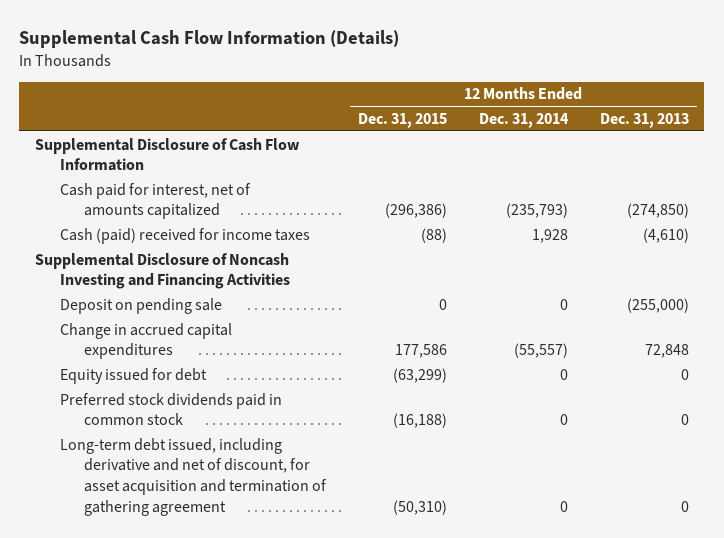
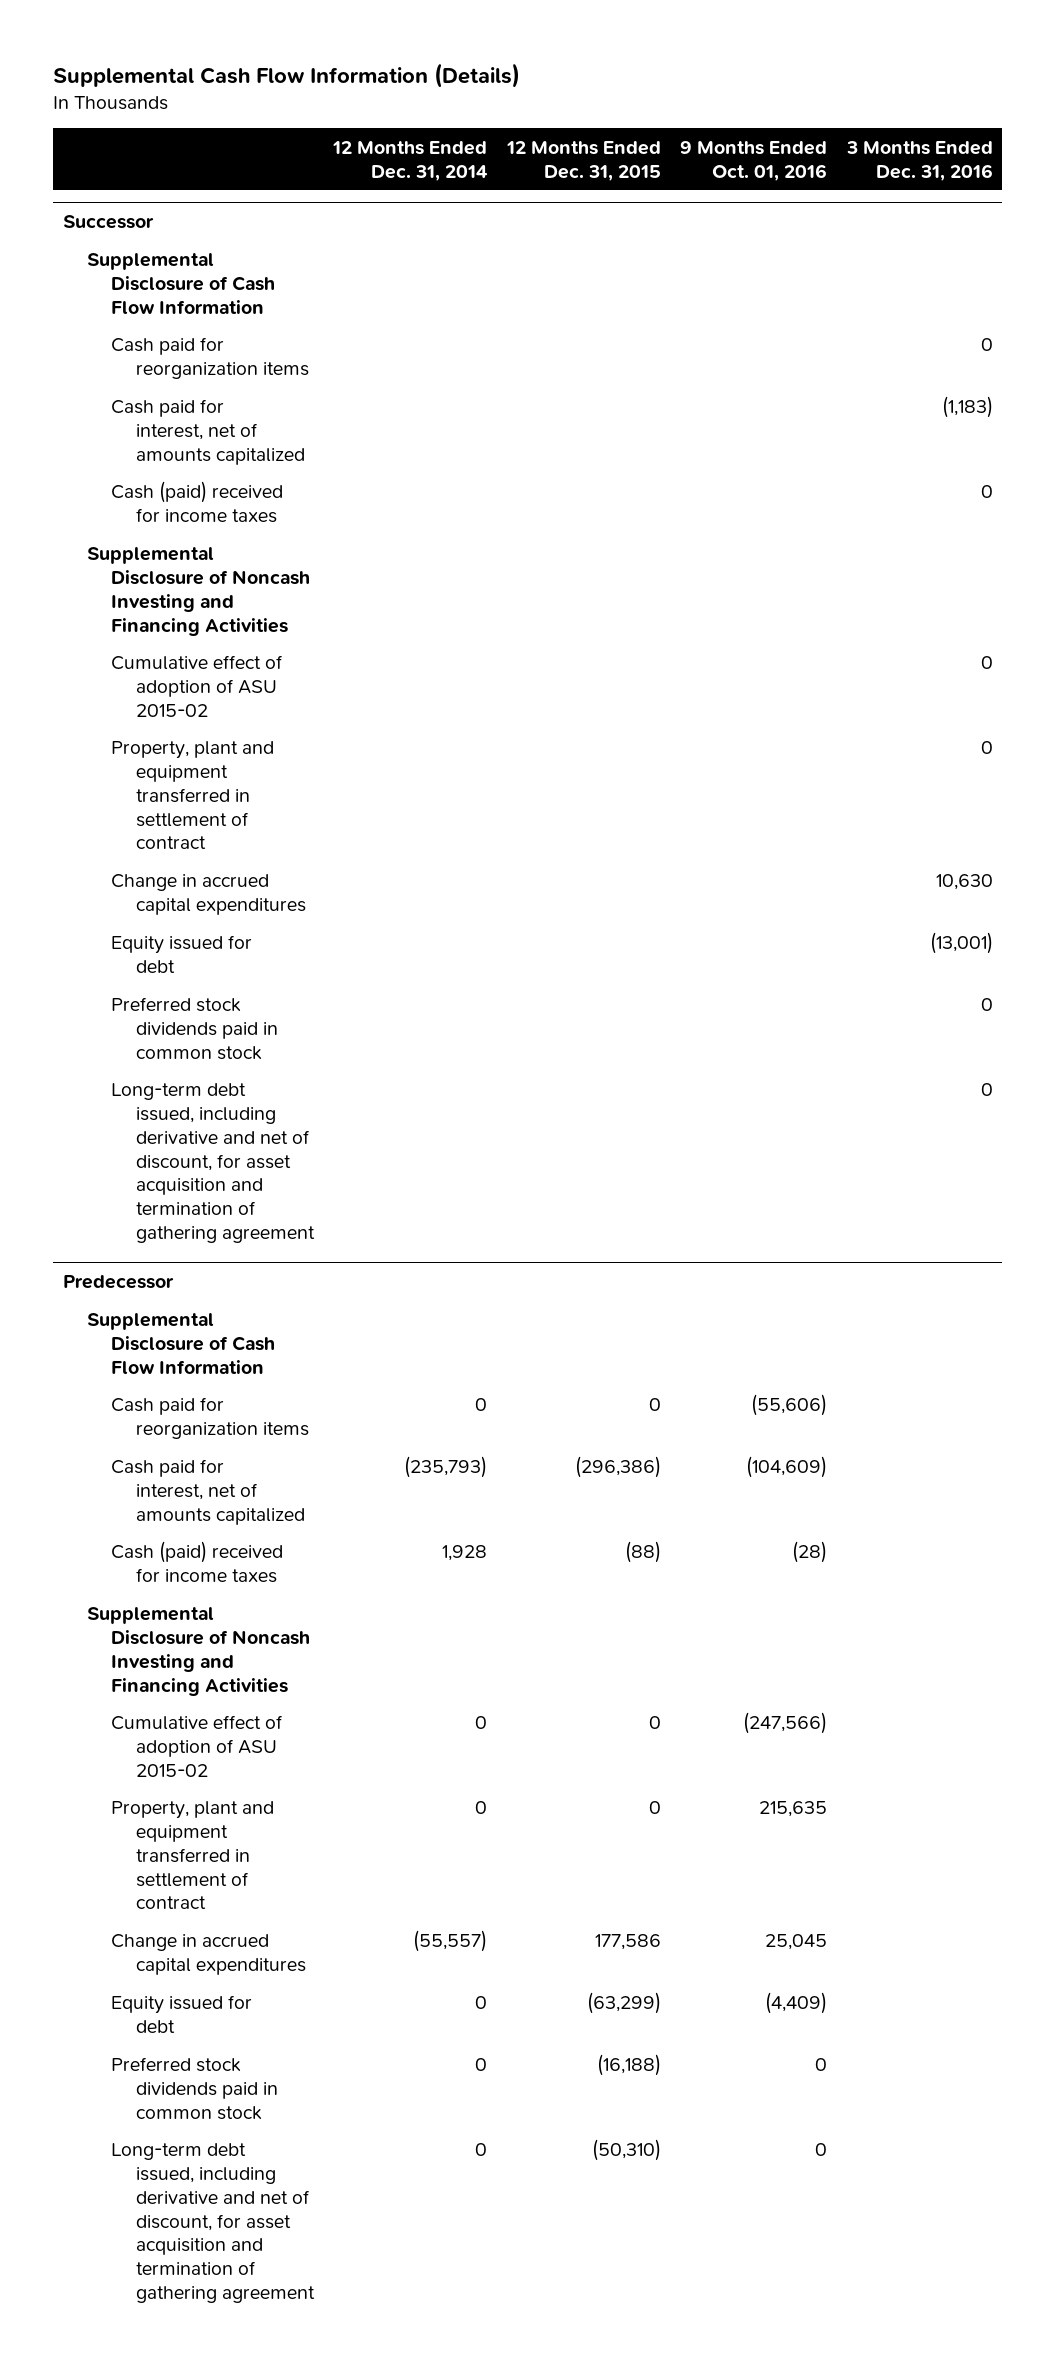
[599,112,689,128] Dec. 31, 2013 -> none
none -> [680,140,828,181] 9 Months Ended Oct. 01, 2016
none -> [845,140,993,181] 3 Months Ended Dec. 31, 2016
none -> [62,215,154,230] Successor
none -> [87,253,276,314] Supplemental Disclosure of Cash Flow Information
none -> [111,337,309,380] Cash paid for reorganization items
none -> [111,399,305,465] Cash paid for interest, net of amounts capitalized
none -> [111,481,284,524] Cash (paid) received for income taxes
none -> [87,547,311,636] Supplemental Disclosure of Noncash Investing and Financing Activities
none -> [111,655,284,717] Cumulative effect of adoption of ASU 2015-02
none -> [111,741,275,850] Property, plant and equipment transferred in settlement of contract
none -> [111,874,306,916] Change in accrued capital expenditures
none -> [111,935,253,974] Equity issued for debt
none -> [111,997,278,1060] Preferred stock dividends paid in common stock
none -> [111,1083,315,1243] Long-term debt issued, including derivative and net of discount, for asset acquisition and termination of gathering agreement
none -> [62,1275,174,1290] Predecessor
none -> [111,1397,309,1440] Cash paid for reorganization items
[59,297,222,314] Deposit on pending sale -> none
none -> [111,1715,284,1777] Cumulative effect of adoption of ASU 2015-02
none -> [111,1801,275,1910] Property, plant and equipment transferred in settlement of contract

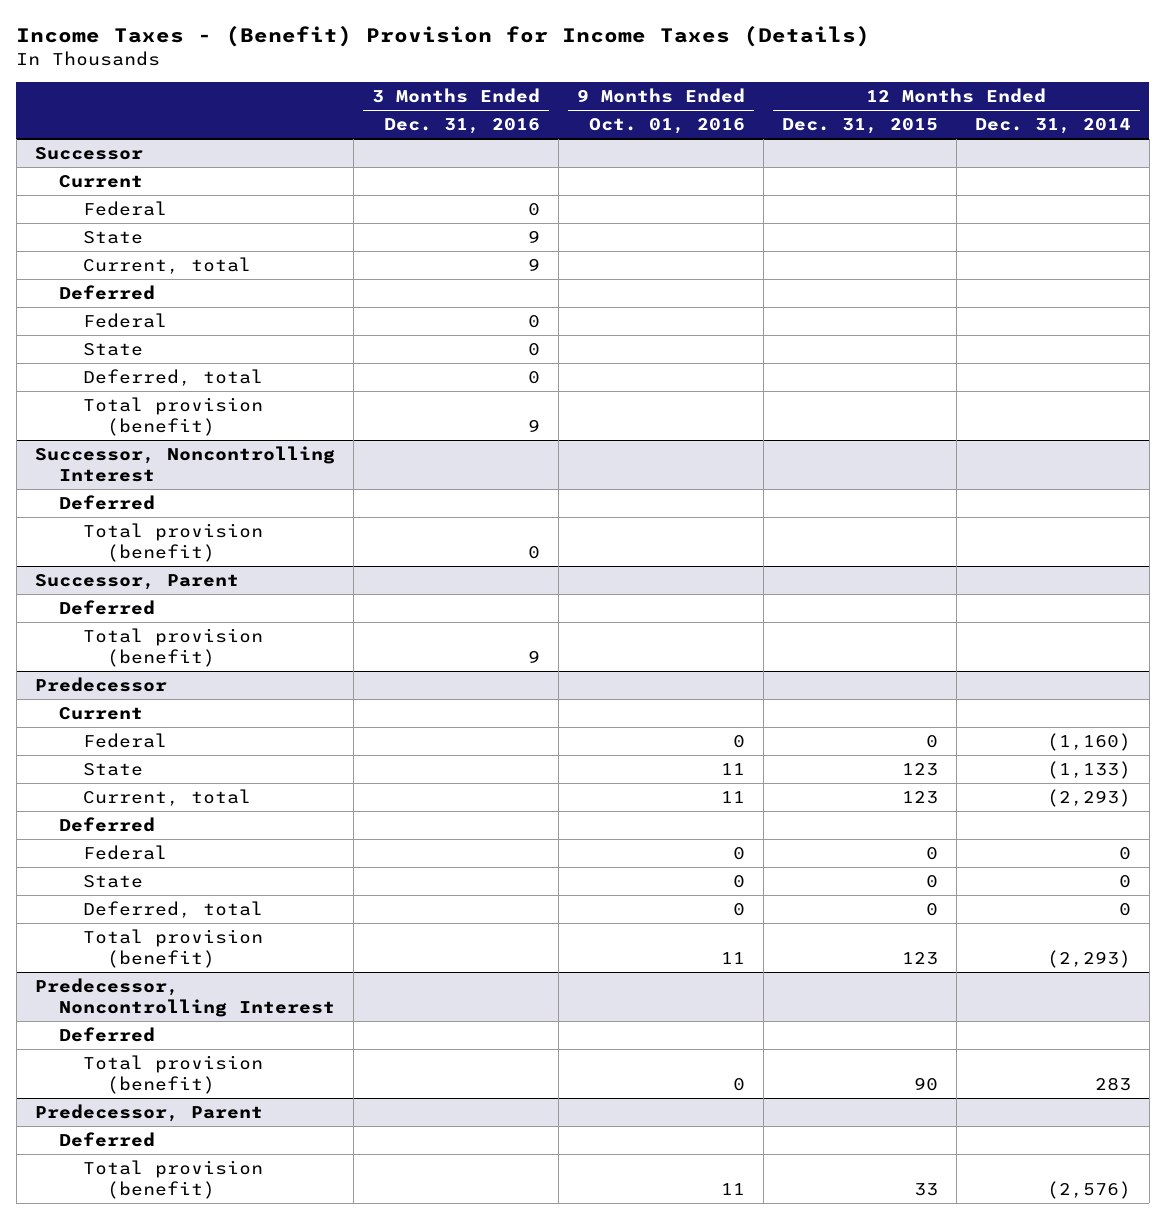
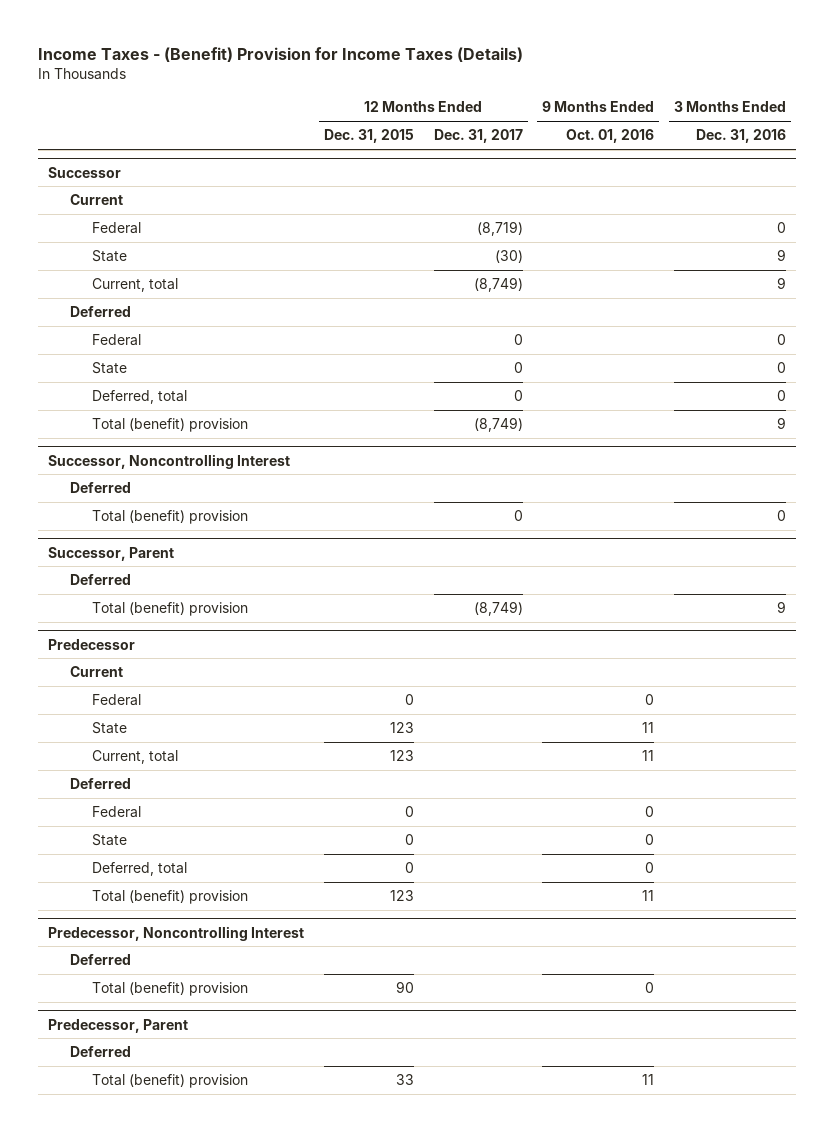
[974,118,1131,135] Dec. 31, 2014 -> none
none -> [433,129,523,144] Dec. 31, 2017
[83,396,264,436] Total provision (benefit) -> [91,418,248,433] Total (benefit) provision
[83,522,264,562] Total provision (benefit) -> [91,510,248,525] Total (benefit) provision
[83,627,264,667] Total provision (benefit) -> [91,602,248,617] Total (benefit) provision
[83,928,264,968] Total provision (benefit) -> [91,890,248,905] Total (benefit) provision
[83,1054,264,1094] Total provision (benefit) -> [91,982,248,997] Total (benefit) provision
[83,1159,264,1199] Total provision (benefit) -> [91,1074,248,1089] Total (benefit) provision

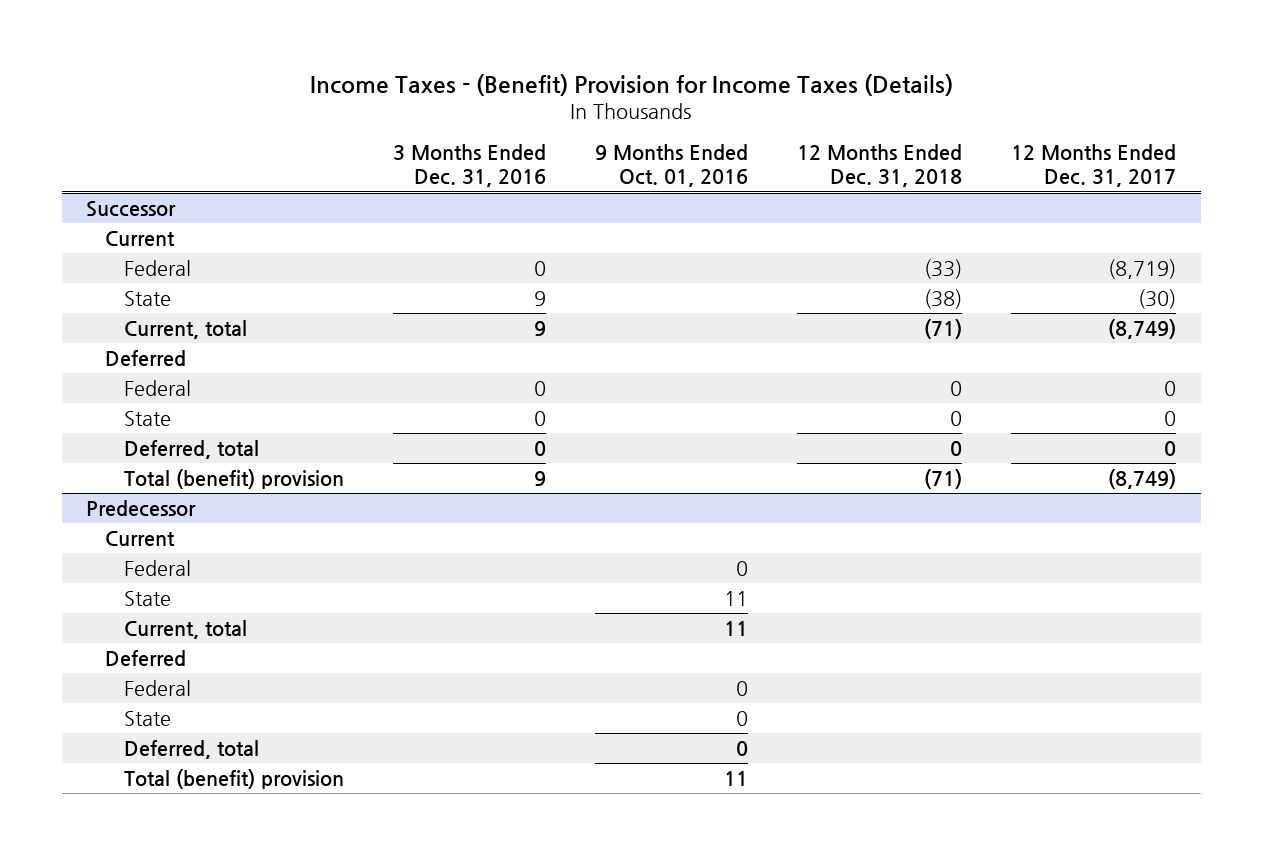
[323,129,414,144] Dec. 31, 2015 -> none
none -> [797,144,963,188] 12 Months Ended Dec. 31, 2018
[48,453,291,469] Successor, Noncontrolling Interest -> none
[70,482,132,494] Deferred -> none
[91,510,248,525] Total (benefit) provision -> none
[48,546,175,561] Successor, Parent -> none
[70,574,132,586] Deferred -> none
[91,602,248,617] Total (benefit) provision -> none
[48,925,305,941] Predecessor, Noncontrolling Interest -> none
[70,954,132,966] Deferred -> none
[91,982,248,997] Total (benefit) provision -> none
[48,1018,189,1033] Predecessor, Parent -> none
[70,1046,132,1058] Deferred -> none
[91,1074,248,1089] Total (benefit) provision -> none

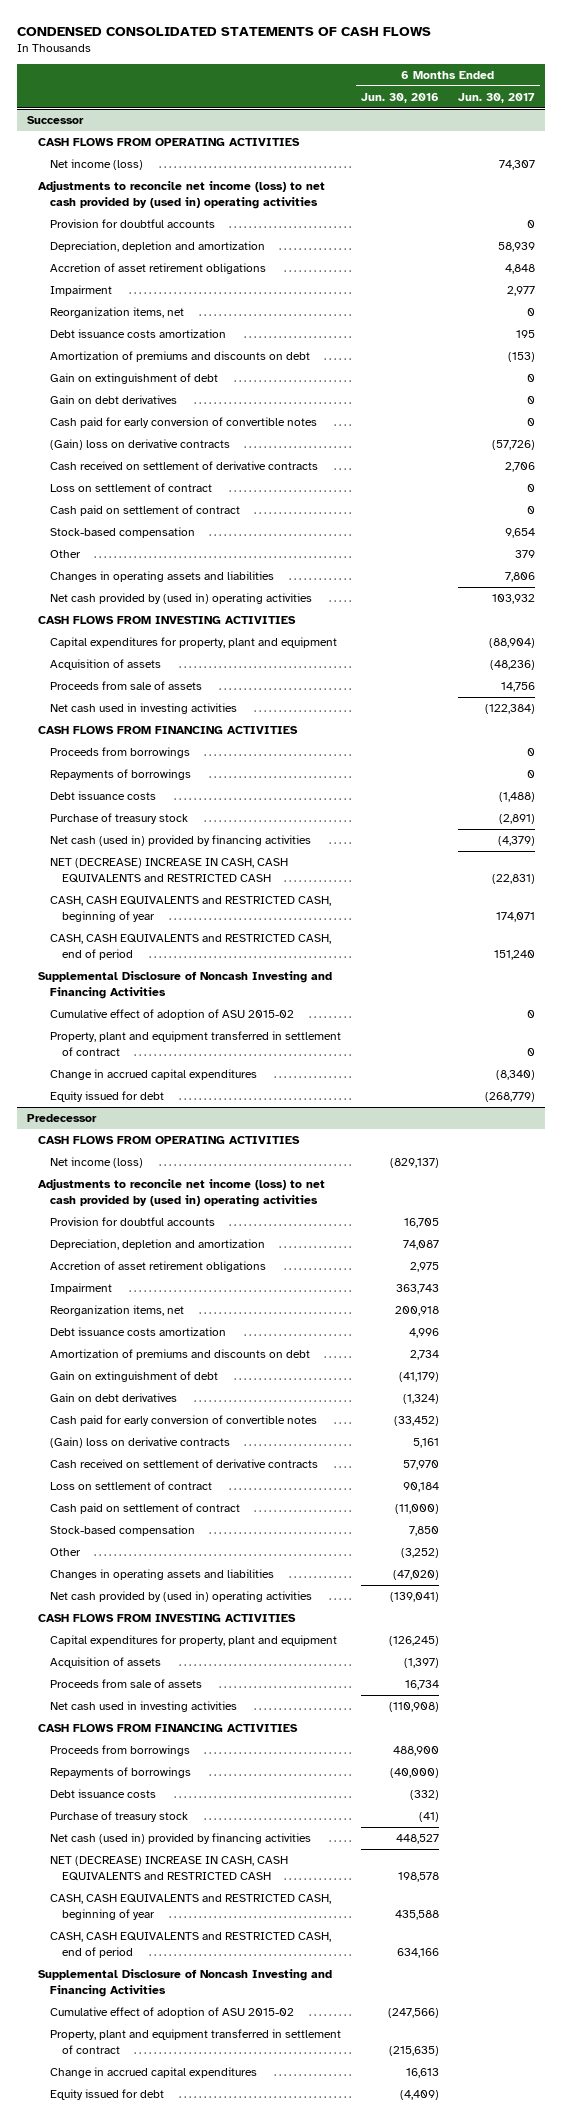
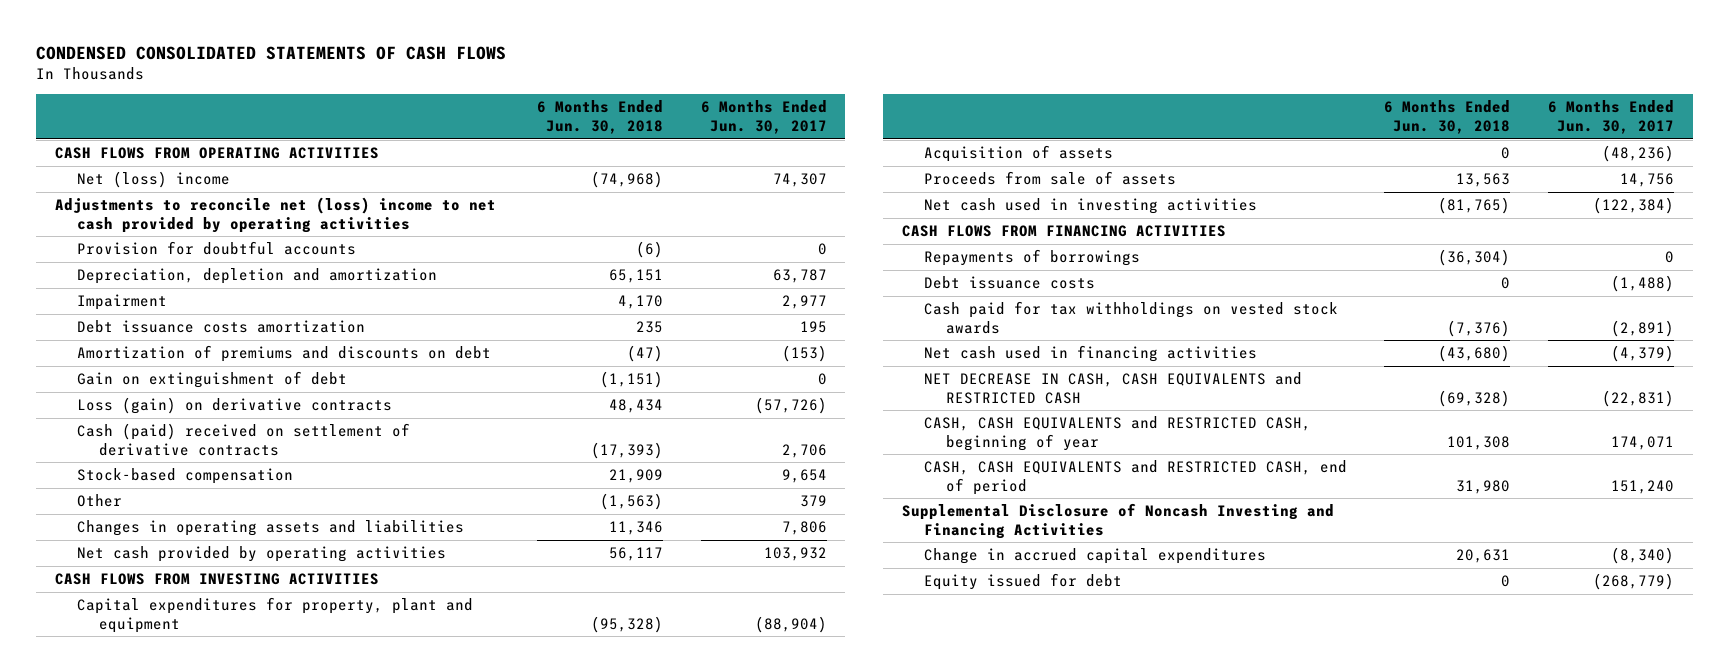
[360,92,439,103] Jun. 30, 2016 -> none
none -> [537,100,664,135] 6 Months Ended Jun. 30, 2018
[26,116,84,125] Successor -> none
[50,159,144,171] Net income (loss) -> [76,171,230,189] Net (loss) income
[38,181,326,209] Adjustments to reconcile net income (loss) to net cash provided by (used in) operating activities -> [54,197,496,233] Adjustments to reconcile net (loss) income to net cash provided by operating activities
[50,263,267,275] Accretion of asset retirement obligations -> none
[498,242,536,253] 58,939 -> [772,269,827,284] 63,787
[50,307,185,319] Reorganization items, net -> none
[50,395,178,405] Gain on debt derivatives -> none
[50,417,318,429] Cash paid for early conversion of convertible notes -> none
[50,483,213,493] Loss on settlement of contract -> none
[50,505,241,517] Cash paid on settlement of contract -> none
[50,439,231,451] (Gain) loss on derivative contracts -> [76,397,392,415] Loss (gain) on derivative contracts
[50,461,319,471] Cash received on settlement of derivative contracts -> [76,423,410,456] Cash (paid) received on settlement of derivative contracts
[50,593,313,605] Net cash provided by (used in) operating activities -> [76,546,446,563] Net cash provided by operating activities
[50,747,191,759] Proceeds from borrowings -> none
[50,813,189,825] Purchase of treasury stock -> [924,301,1339,334] Cash paid for tax withholdings on vested stock awards
[50,835,312,847] Net cash (used in) provided by financing activities -> [924,345,1258,363] Net cash used in financing activities
[50,858,289,883] NET (DECREASE) INCREASE IN CASH, CASH EQUIVALENTS and RESTRICTED CASH -> [924,372,1303,404] NET DECREASE IN CASH, CASH EQUIVALENTS and RESTRICTED CASH
[50,1009,295,1021] Cumulative effect of adoption of ASU 2015-02 -> none
[50,1031,342,1056] Property, plant and equipment transferred in settlement of contract -> none
[26,1114,97,1123] Predecessor -> none
[38,1136,301,1145] CASH FLOWS FROM OPERATING ACTIVITIES -> none
[50,1157,144,1169] Net income (loss) -> none
[38,1179,326,1207] Adjustments to reconcile net income (loss) to net cash provided by (used in) operating activities -> none
[50,1217,216,1227] Provision for doubtful accounts -> none
[50,1239,266,1251] Depreciation, depletion and amortization -> none
[50,1261,267,1273] Accretion of asset retirement obligations -> none
[50,1283,113,1295] Impairment -> none
[50,1305,185,1317] Reorganization items, net -> none
[50,1327,227,1337] Debt issuance costs amortization -> none
[50,1349,311,1361] Amortization of premiums and discounts on debt -> none
[50,1371,219,1383] Gain on extinguishment of debt -> none
[50,1393,178,1403] Gain on debt derivatives -> none
[50,1415,318,1427] Cash paid for early conversion of convertible notes -> none
[50,1437,231,1449] (Gain) loss on derivative contracts -> none
[50,1459,319,1469] Cash received on settlement of derivative contracts -> none
[50,1481,213,1491] Loss on settlement of contract -> none
[50,1503,241,1515] Cash paid on settlement of contract -> none
[50,1525,196,1537] Stock-based compensation -> none
[50,1548,82,1557] Other -> none
[50,1569,275,1581] Changes in operating assets and liabilities -> none
[50,1591,313,1603] Net cash provided by (used in) operating activities -> none
[38,1614,297,1623] CASH FLOWS FROM INVESTING ACTIVITIES -> none
[50,1635,338,1647] Capital expenditures for property, plant and equipment -> none
[50,1657,162,1669] Acquisition of assets -> none
[50,1679,203,1689] Proceeds from sale of assets -> none
[50,1701,238,1713] Net cash used in investing activities -> none
[38,1724,299,1733] CASH FLOWS FROM FINANCING ACTIVITIES -> none
[50,1745,191,1757] Proceeds from borrowings -> none
[50,1767,192,1779] Repayments of borrowings -> none
[50,1789,157,1799] Debt issuance costs -> none
[50,1811,189,1823] Purchase of treasury stock -> none
[50,1833,312,1845] Net cash (used in) provided by financing activities -> none
[50,1856,289,1881] NET (DECREASE) INCREASE IN CASH, CASH EQUIVALENTS and RESTRICTED CASH -> none
[50,1894,332,1920] CASH, CASH EQUIVALENTS and RESTRICTED CASH, beginning of year -> none
[50,1932,332,1958] CASH, CASH EQUIVALENTS and RESTRICTED CASH, end of period -> none
[38,1969,333,1997] Supplemental Disclosure of Noncash Investing and Financing Activities -> none
[50,2007,295,2019] Cumulative effect of adoption of ASU 2015-02 -> none
[50,2029,342,2054] Property, plant and equipment transferred in settlement of contract -> none
[50,2067,258,2079] Change in accrued capital expenditures -> none
[50,2089,165,2101] Equity issued for debt -> none

